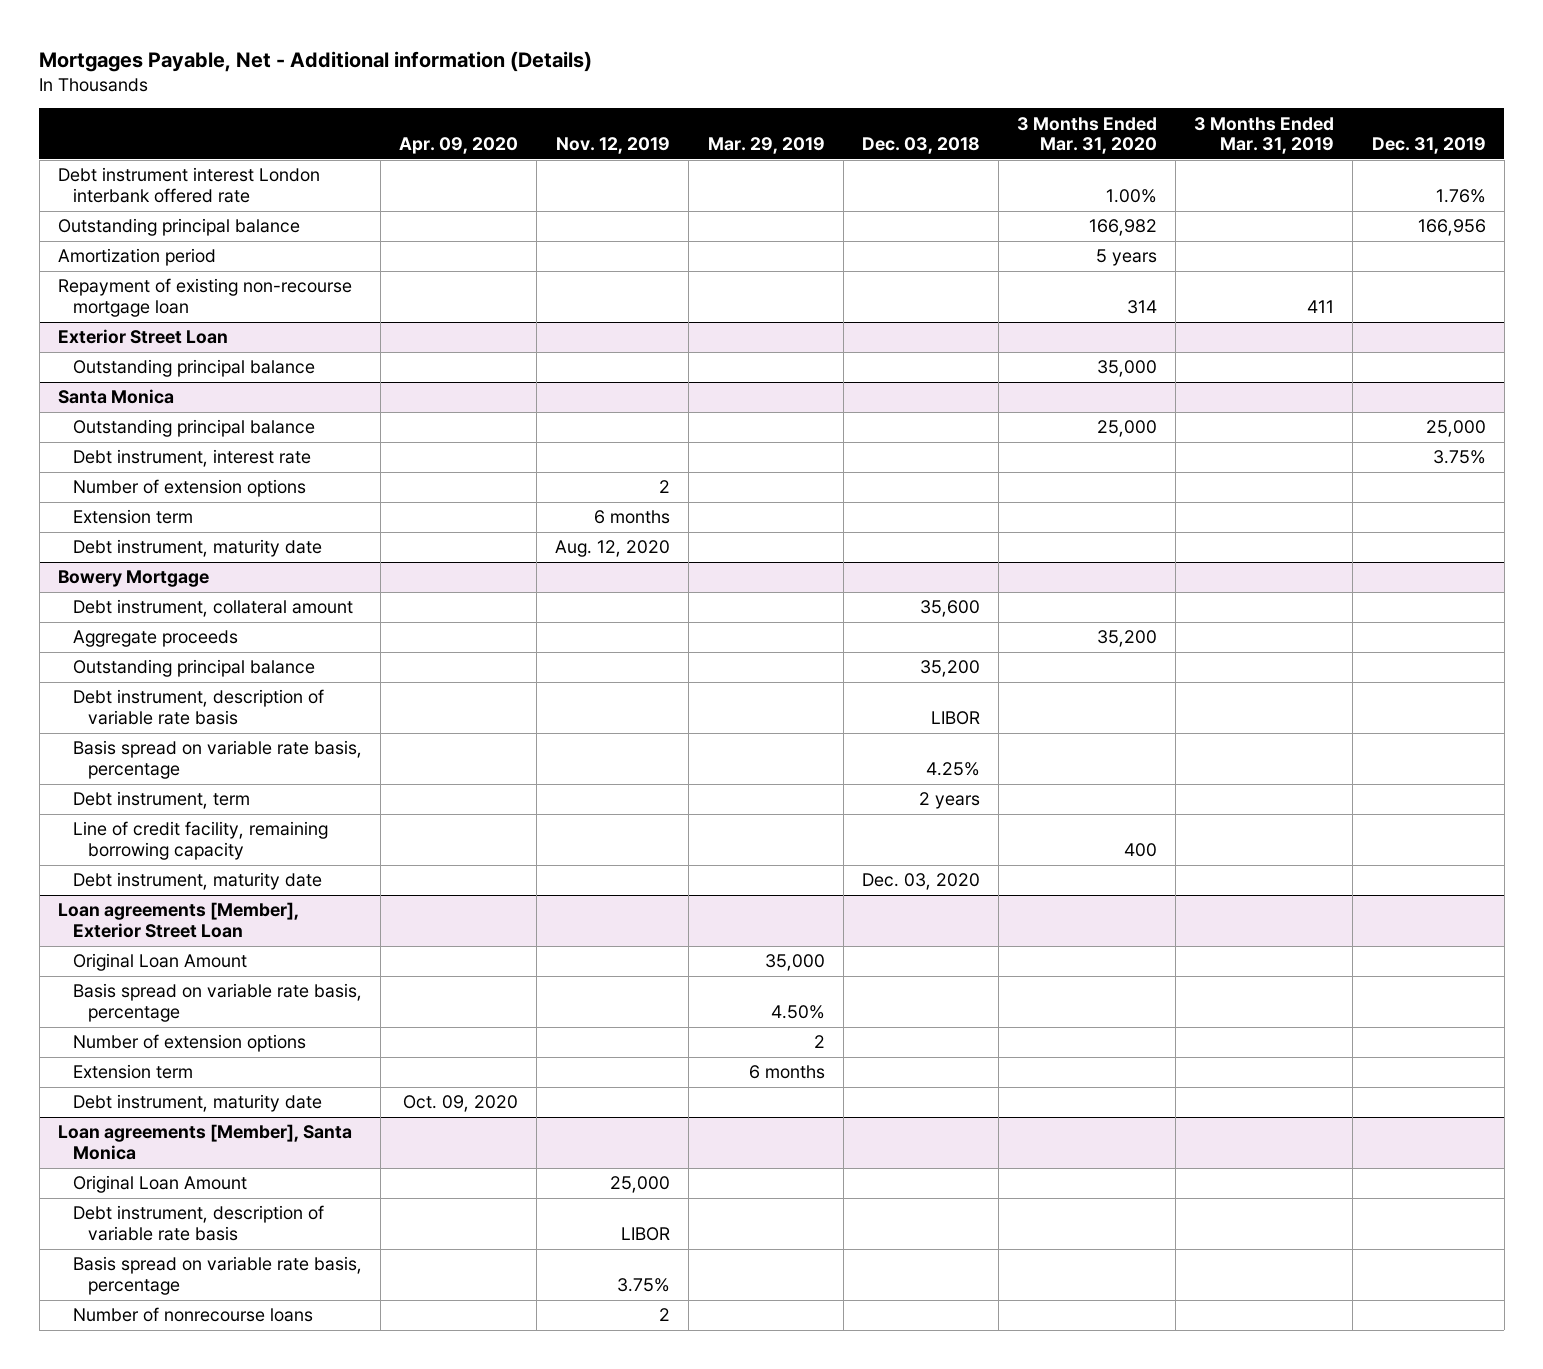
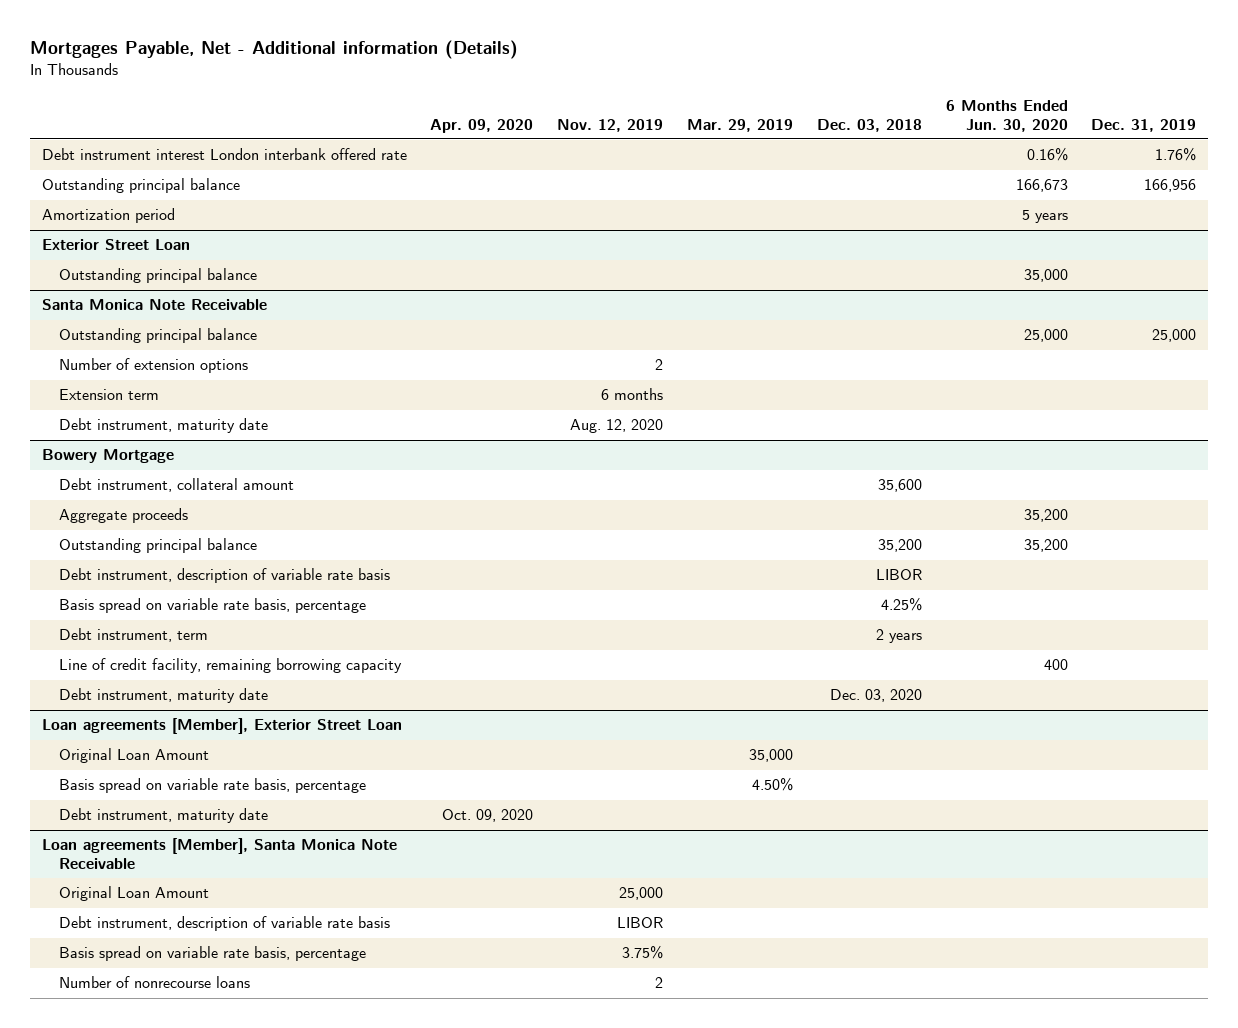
[1017,116,1158,155] 3 Months Ended Mar. 31, 2020 -> none
[1194,116,1335,155] 3 Months Ended Mar. 31, 2019 -> none
none -> [945,99,1068,132] 6 Months Ended Jun. 30, 2020
[57,278,352,317] Repayment of existing non-recourse mortgage loan -> none
[57,389,174,405] Santa Monica -> [41,299,267,311] Santa Monica Note Receivable
[72,449,311,468] Debt instrument, interest rate -> none
[72,1034,306,1053] Number of extension options -> none
[72,1064,193,1080] Extension term -> none
[57,1124,352,1160] Loan agreements [Member], Santa Monica -> [41,838,397,870] Loan agreements [Member], Santa Monica Note Receivable

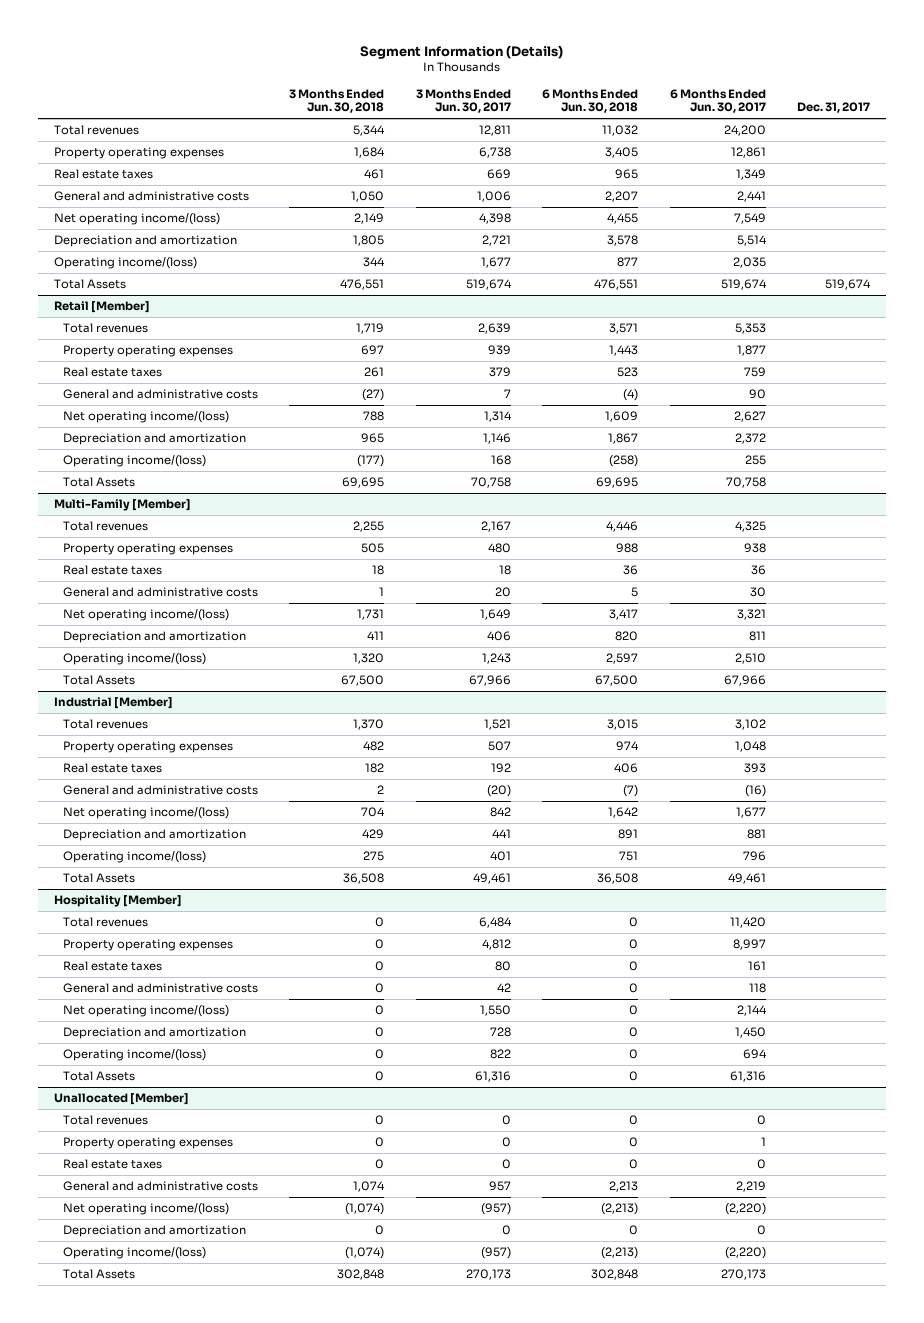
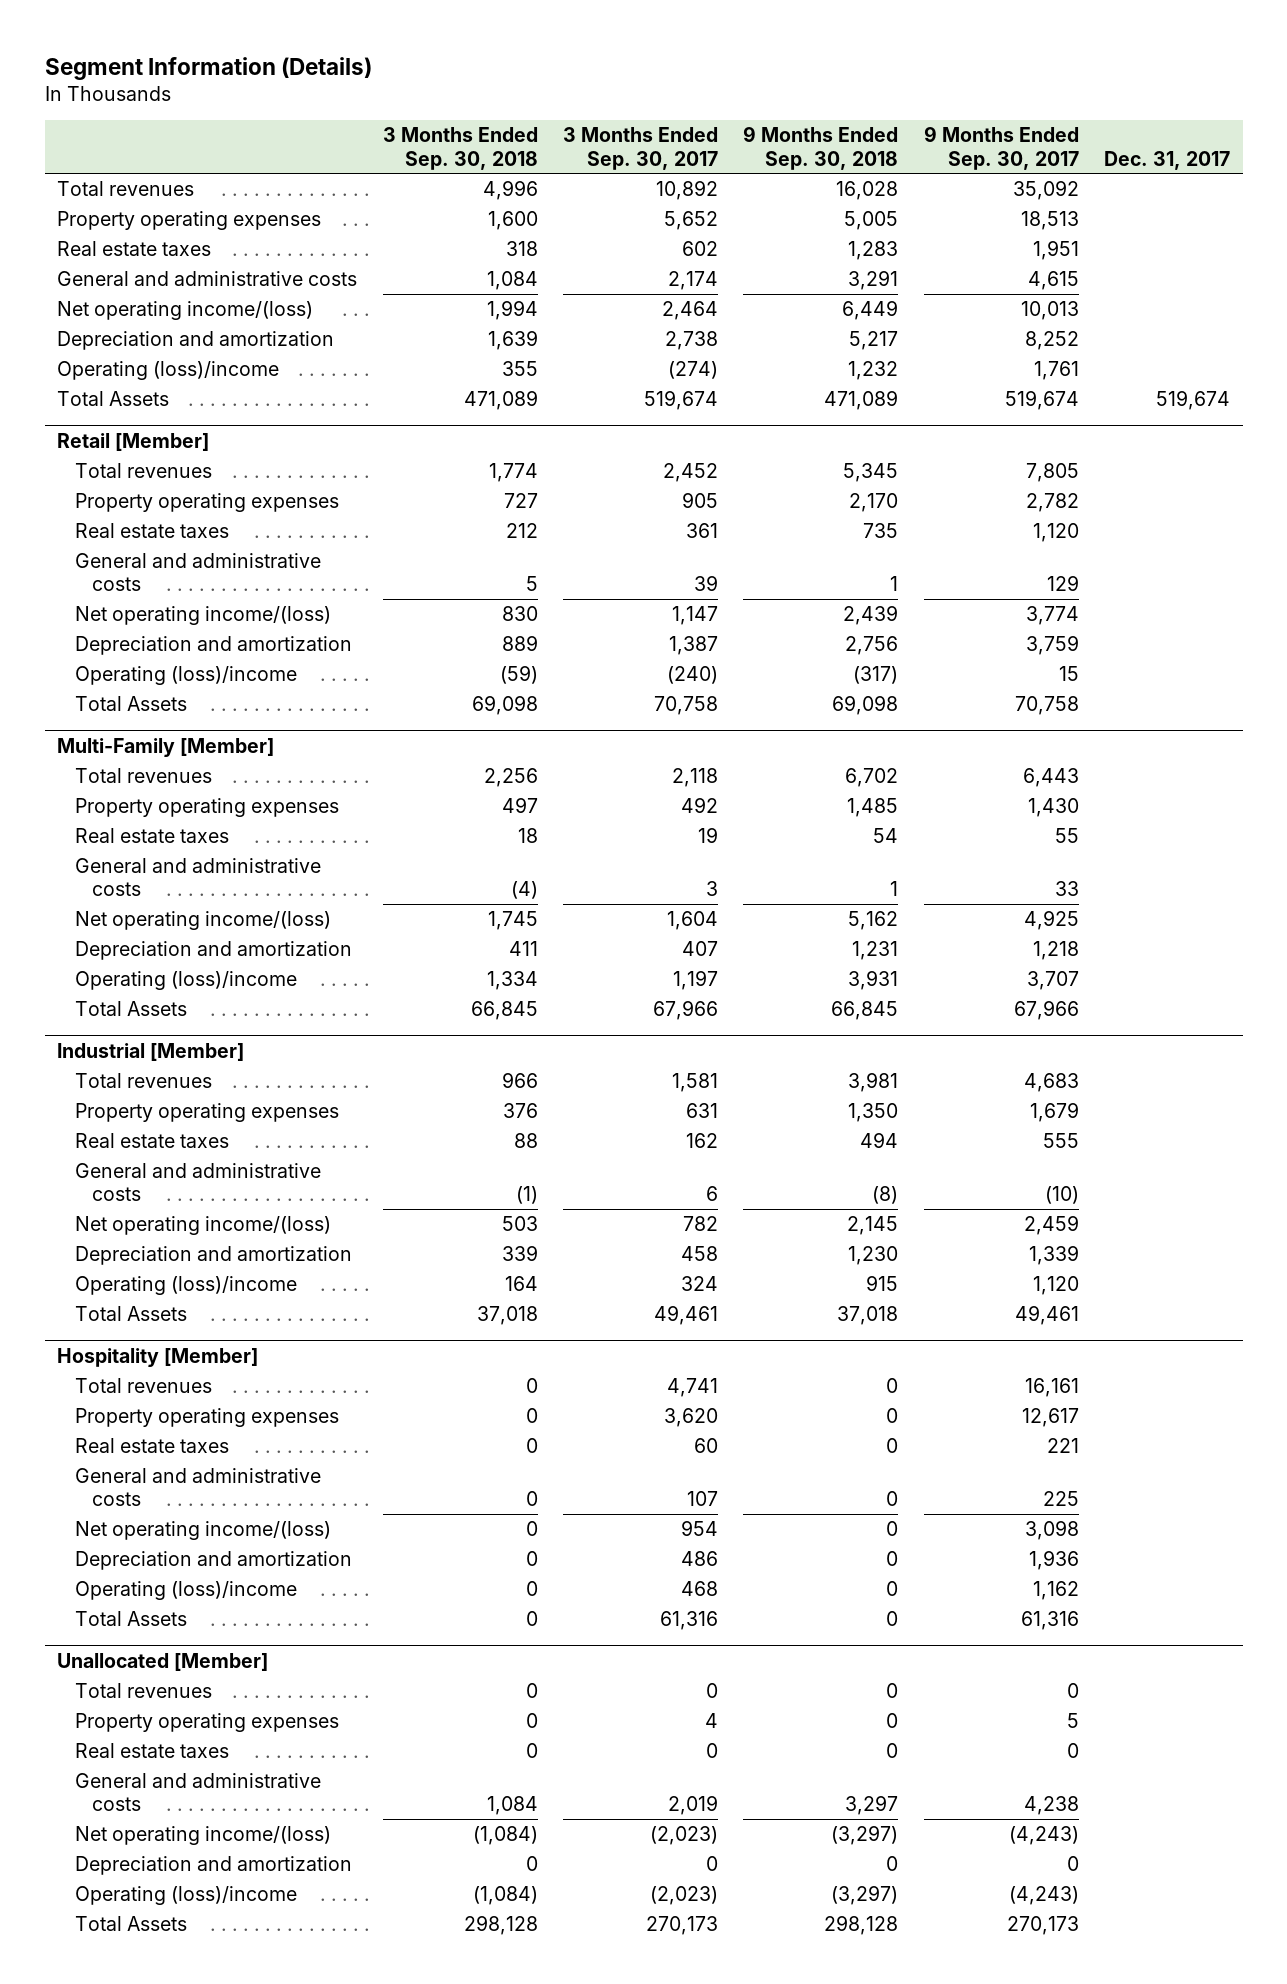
[289,89,385,114] 3 Months Ended Jun. 30, 2018 -> none
[415,89,511,114] 3 Months Ended Jun. 30, 2017 -> none
[542,89,639,114] 6 Months Ended Jun. 30, 2018 -> none
[669,89,766,114] 6 Months Ended Jun. 30, 2017 -> none
none -> [382,127,538,170] 3 Months Ended Sep. 30, 2018
none -> [562,127,718,170] 3 Months Ended Sep. 30, 2017
none -> [743,126,899,170] 9 Months Ended Sep. 30, 2018
none -> [923,126,1079,170] 9 Months Ended Sep. 30, 2017
[54,257,198,270] Operating income/(loss) -> [57,360,280,380] Operating (loss)/income
[62,455,206,468] Operating income/(loss) -> [74,665,297,685] Operating (loss)/income
[62,653,206,666] Operating income/(loss) -> [74,970,297,990] Operating (loss)/income
[62,851,206,864] Operating income/(loss) -> [74,1275,297,1295] Operating (loss)/income
[62,1049,206,1062] Operating income/(loss) -> [74,1580,297,1600] Operating (loss)/income
[62,1247,206,1260] Operating income/(loss) -> [74,1885,297,1905] Operating (loss)/income

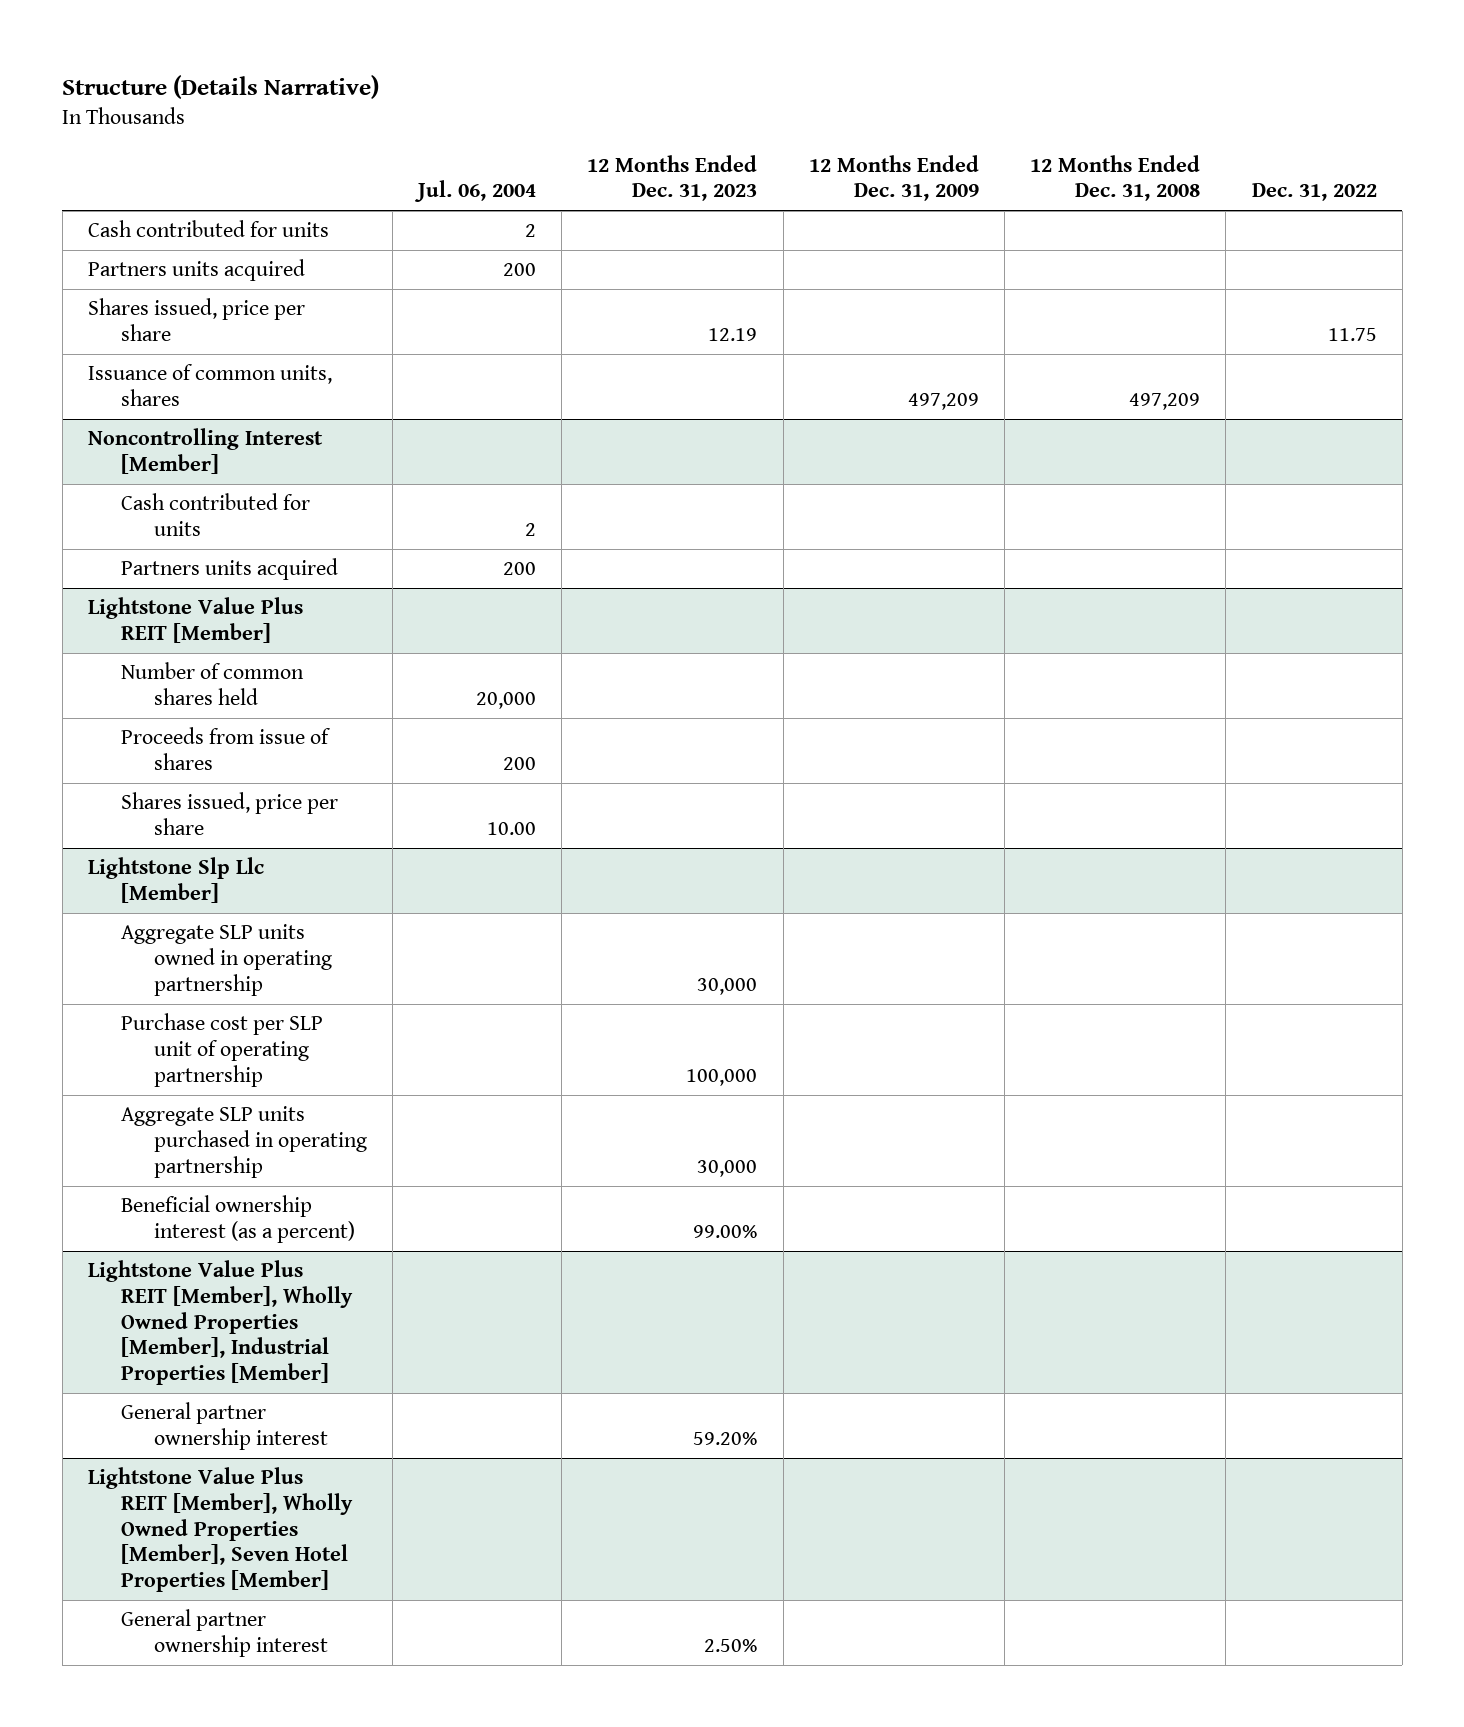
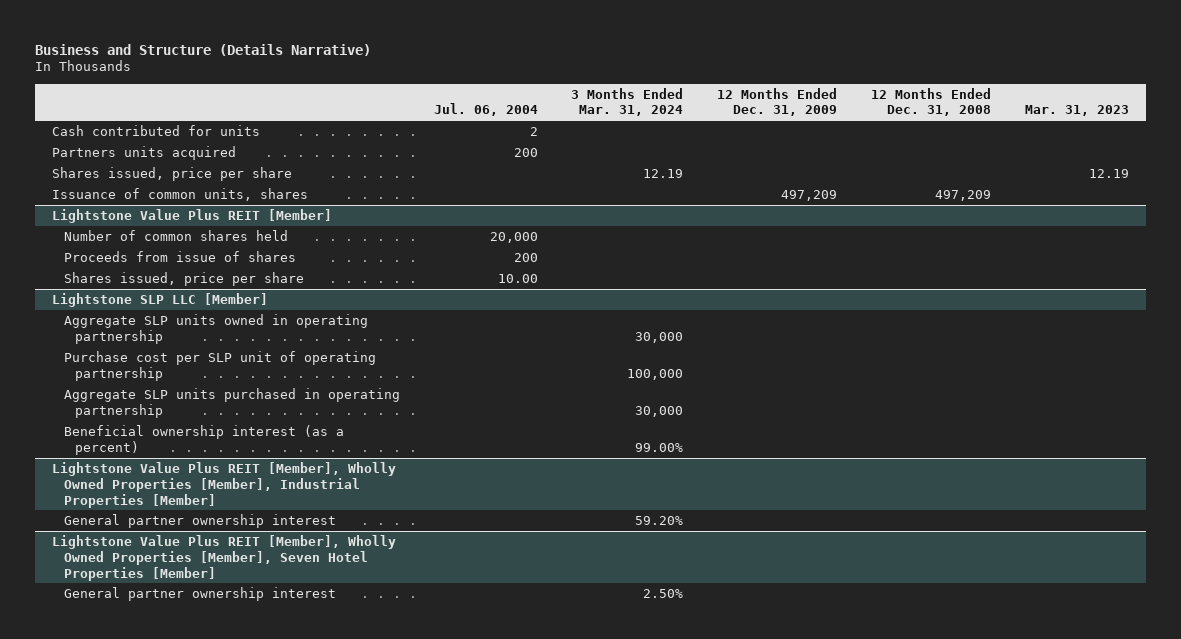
[62,75,380,100] Structure (Details Narrative) -> [35,43,372,56] Business and Structure (Details Narrative)
[587,154,758,202] 12 Months Ended Dec. 31, 2023 -> none
[1251,183,1377,202] Dec. 31, 2022 -> none
none -> [571,87,684,117] 3 Months Ended Mar. 31, 2024
none -> [1024,105,1129,117] Mar. 31, 2023
[87,428,323,474] Noncontrolling Interest [Member] -> none
[120,493,310,536] Cash contributed for units -> none
[120,558,338,581] Partners units acquired -> none
[87,857,264,903] Lightstone Slp Llc [Member] -> [52,292,269,307] Lightstone SLP LLC [Member]

